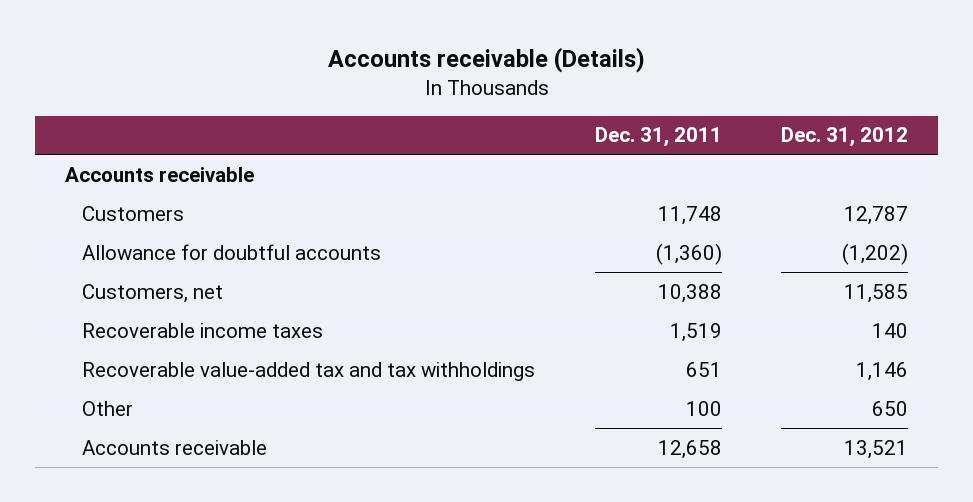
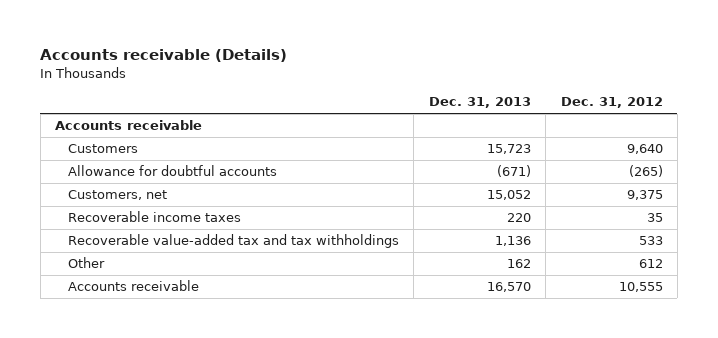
[594,127,722,148] Dec. 31, 2011 -> none
none -> [428,97,531,109] Dec. 31, 2013
[844,205,909,225] 12,787 -> [626,144,663,155] 9,640
[842,242,909,265] (1,202) -> [628,165,663,178] (265)
[844,283,909,303] 11,585 -> [626,190,663,201] 9,375
[872,322,909,338] 140 -> [646,213,663,223] 35
[856,361,909,381] 1,146 -> [638,236,663,246] 533
[872,400,909,416] 650 -> [638,259,663,269] 612
[844,439,909,459] 13,521 -> [618,282,663,293] 10,555

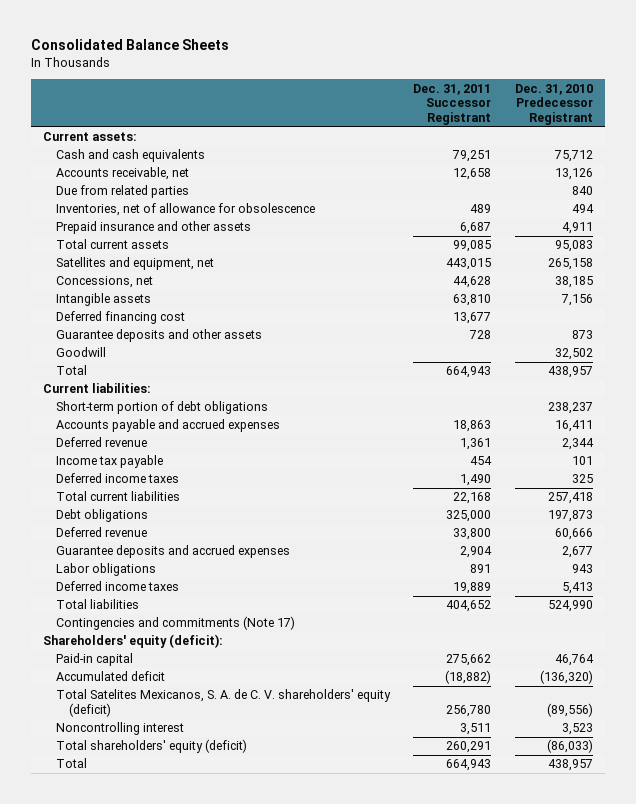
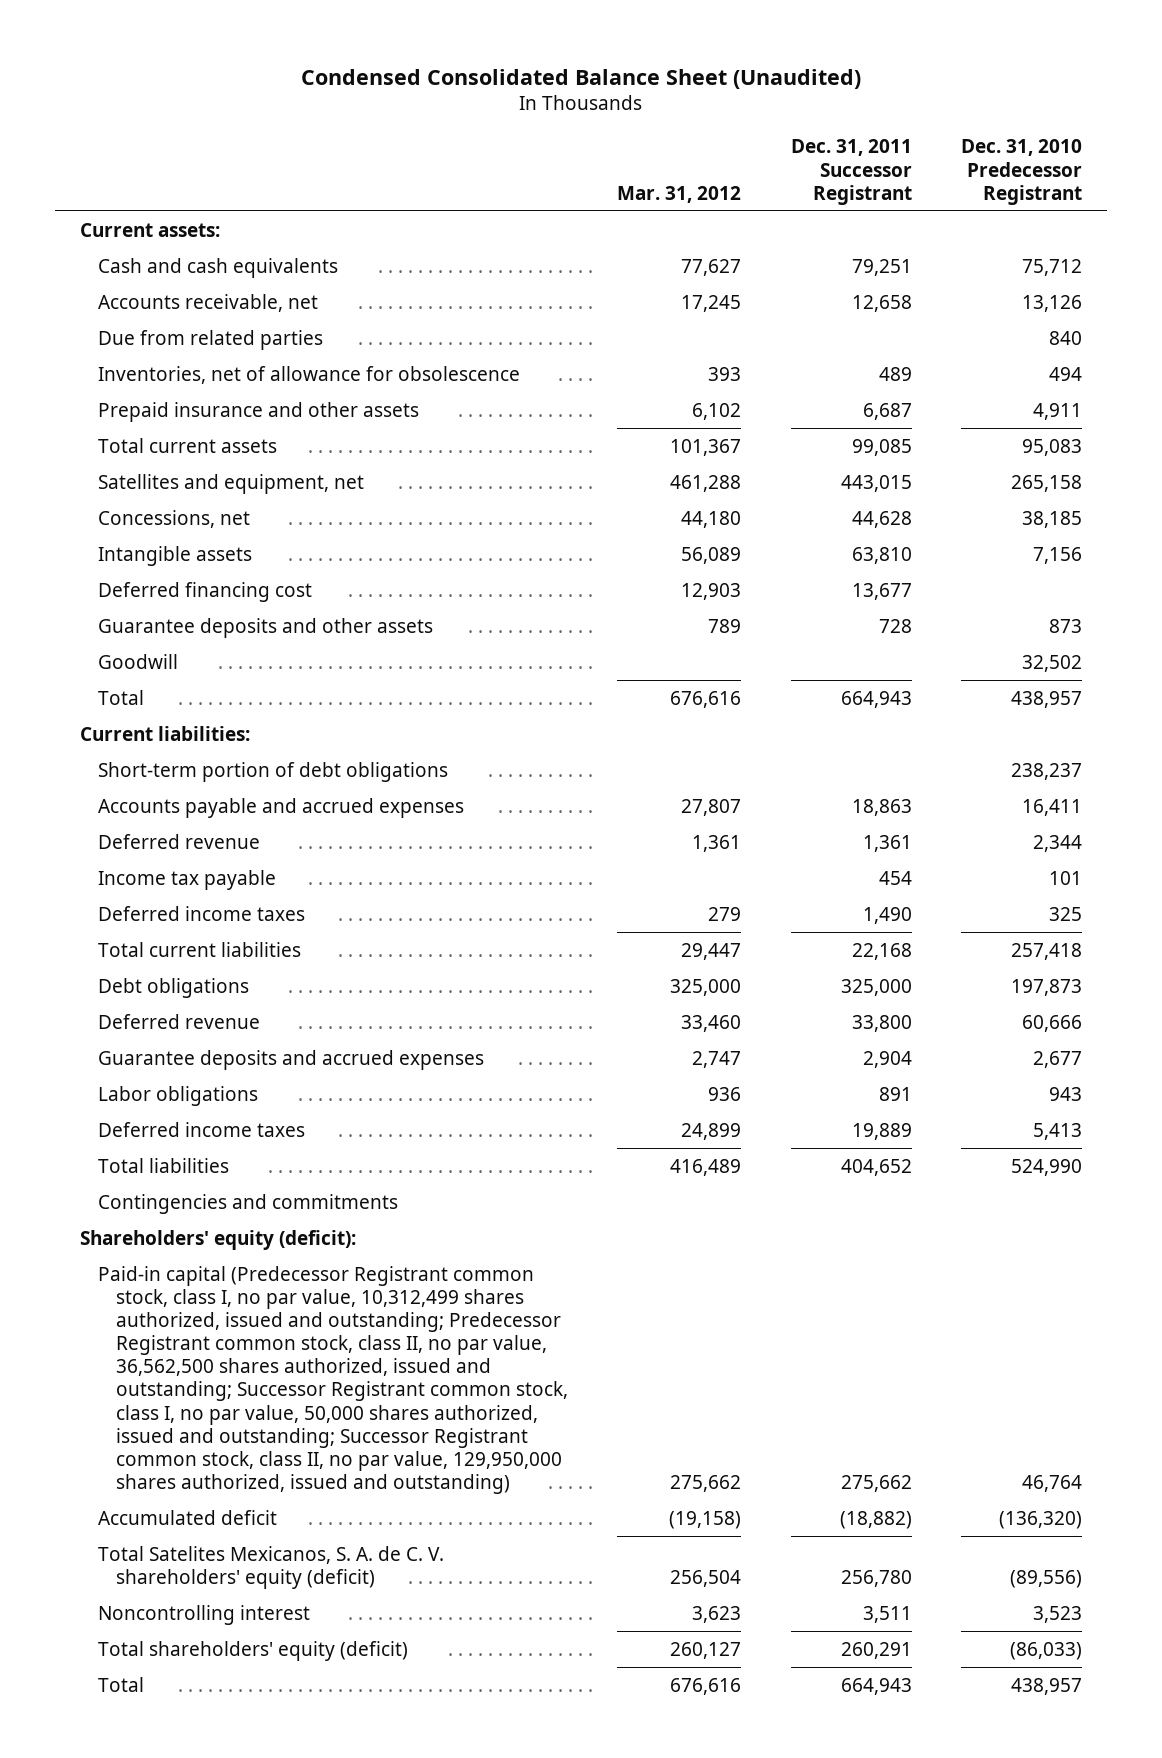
[31,39,230,51] Consolidated Balance Sheets -> [301,68,862,89] Condensed Consolidated Balance Sheet (Unaudited)
none -> [617,185,742,203] Mar. 31, 2012
[55,616,295,631] Contingencies and commitments (Note 17) -> [98,1193,399,1214] Contingencies and commitments
[55,653,133,667] Paid-in capital -> [98,1265,568,1494] Paid-in capital (Predecessor Registrant common stock, class I, no par value, 10,312,499 shares authorized, issued and outstanding; Predecessor Registrant common stock, class II, no par value, 36,562,500 shares authorized, issued and outstanding; Successor Registrant common stock, class I, no par value, 50,000 shares authorized, issued and outstanding; Successor Registrant common stock, class II, no par value, 129,950,000 shares authorized, issued and outstanding)

